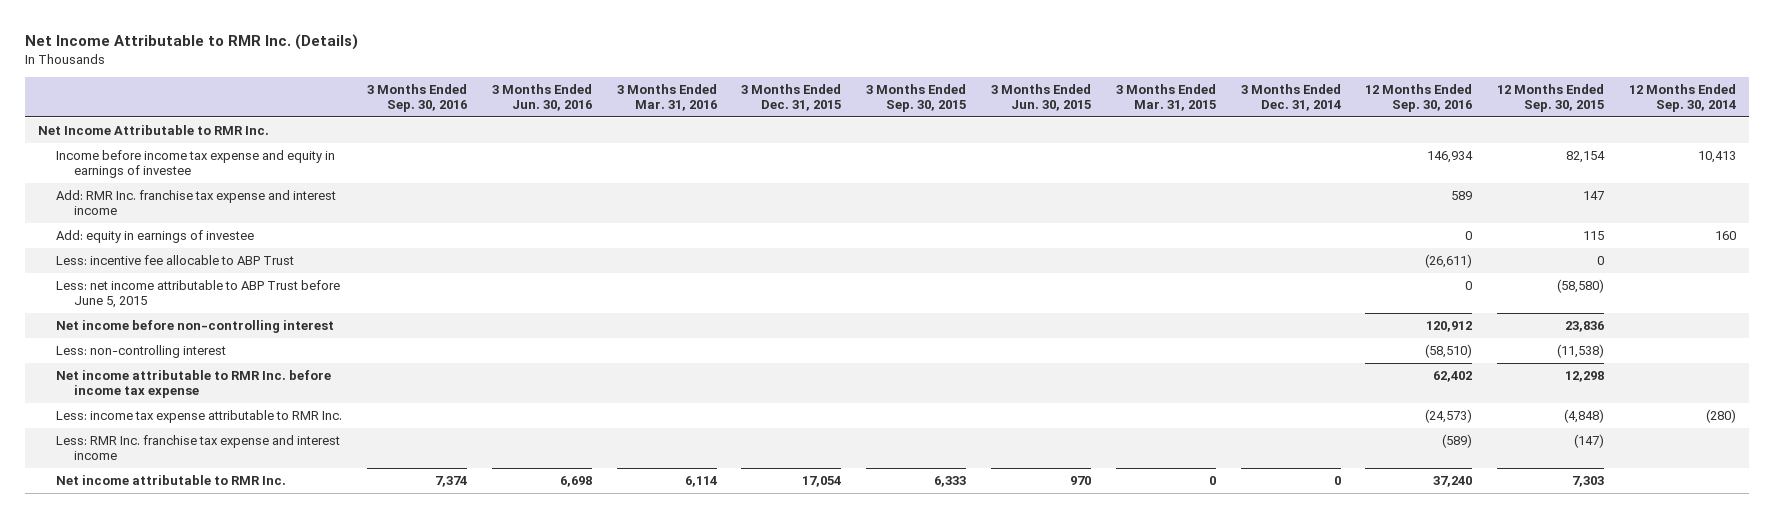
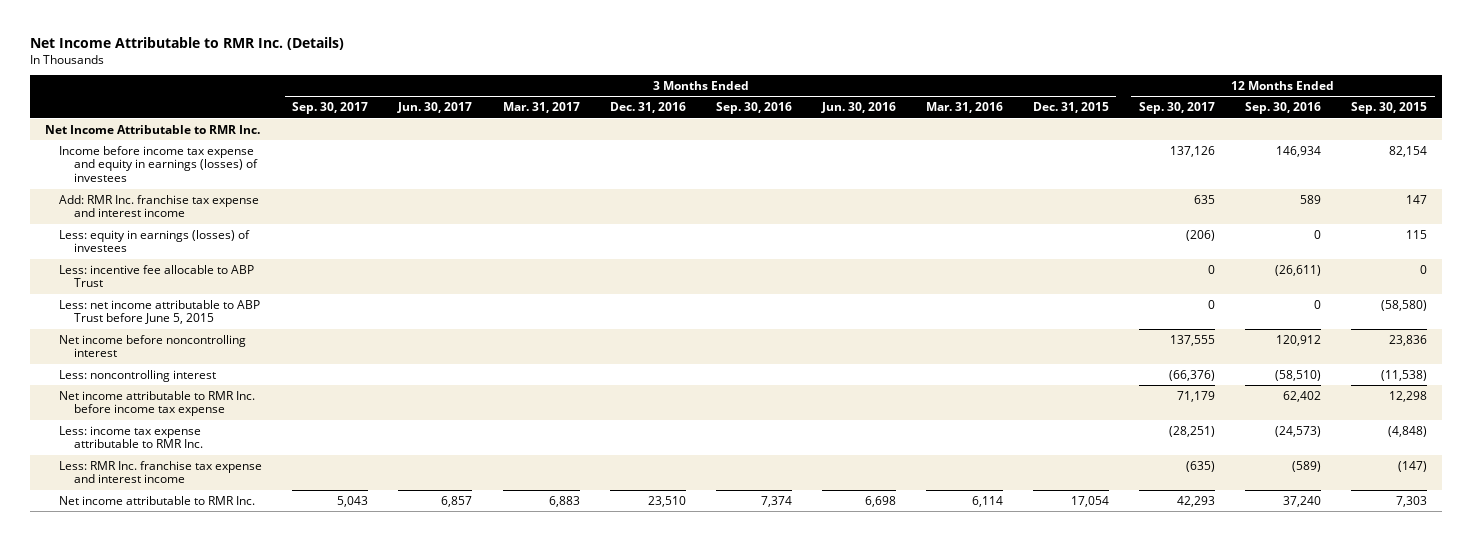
[866,83,967,113] 3 Months Ended Sep. 30, 2015 -> none
[991,83,1092,112] 3 Months Ended Jun. 30, 2015 -> none
[1115,83,1216,112] 3 Months Ended Mar. 31, 2015 -> none
[1240,83,1341,112] 3 Months Ended Dec. 31, 2014 -> none
[1629,83,1737,113] 12 Months Ended Sep. 30, 2014 -> none
none -> [292,102,369,115] Sep. 30, 2017
none -> [397,102,473,114] Jun. 30, 2017
none -> [502,102,580,114] Mar. 31, 2017
none -> [609,102,686,114] Dec. 31, 2016
none -> [1138,102,1215,115] Sep. 30, 2017
[56,150,336,179] Income before income tax expense and equity in earnings of investee -> [59,145,258,183] Income before income tax expense and equity in earnings (losses) of investees
[56,230,255,244] Add: equity in earnings of investee -> [59,229,251,253] Less: equity in earnings (losses) of investees
[56,320,335,334] Net income before non-controlling interest -> [59,334,247,358] Net income before noncontrolling interest
[56,345,227,359] Less: non-controlling interest -> [59,369,217,382] Less: noncontrolling interest

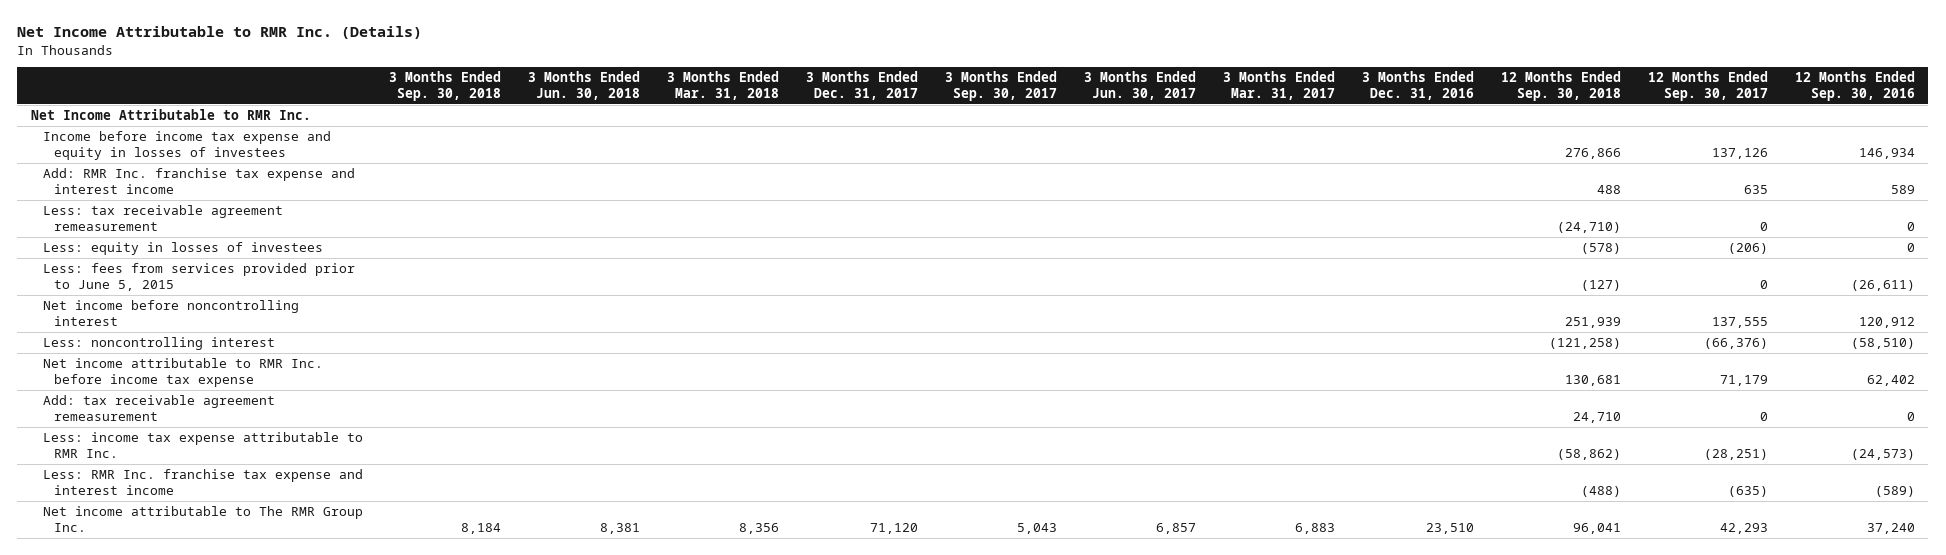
[715,102,792,115] Sep. 30, 2016 -> none
[820,102,896,114] Jun. 30, 2016 -> none
[925,102,1003,114] Mar. 31, 2016 -> none
[1032,102,1109,114] Dec. 31, 2015 -> none
[1351,102,1428,115] Sep. 30, 2015 -> none
none -> [389,71,502,102] 3 Months Ended Sep. 30, 2018
none -> [528,71,641,101] 3 Months Ended Jun. 30, 2018
none -> [667,71,780,101] 3 Months Ended Mar. 31, 2018
none -> [806,71,919,101] 3 Months Ended Dec. 31, 2017
none -> [1500,71,1621,102] 12 Months Ended Sep. 30, 2018
[59,145,258,183] Income before income tax expense and equity in earnings (losses) of investees -> [42,130,331,160] Income before income tax expense and equity in losses of investees
[59,299,261,325] Less: net income attributable to ABP Trust before June 5, 2015 -> none
none -> [42,204,283,231] Less: tax receivable agreement remeasurement
[59,229,251,253] Less: equity in earnings (losses) of investees -> [42,241,323,255] Less: equity in losses of investees
[59,264,255,288] Less: incentive fee allocable to ABP Trust -> [42,262,355,291] Less: fees from services provided prior to June 5, 2015
none -> [42,394,275,421] Add: tax receivable agreement remeasurement
[59,495,256,505] Net income attributable to RMR Inc. -> [42,505,363,532] Net income attributable to The RMR Group Inc.

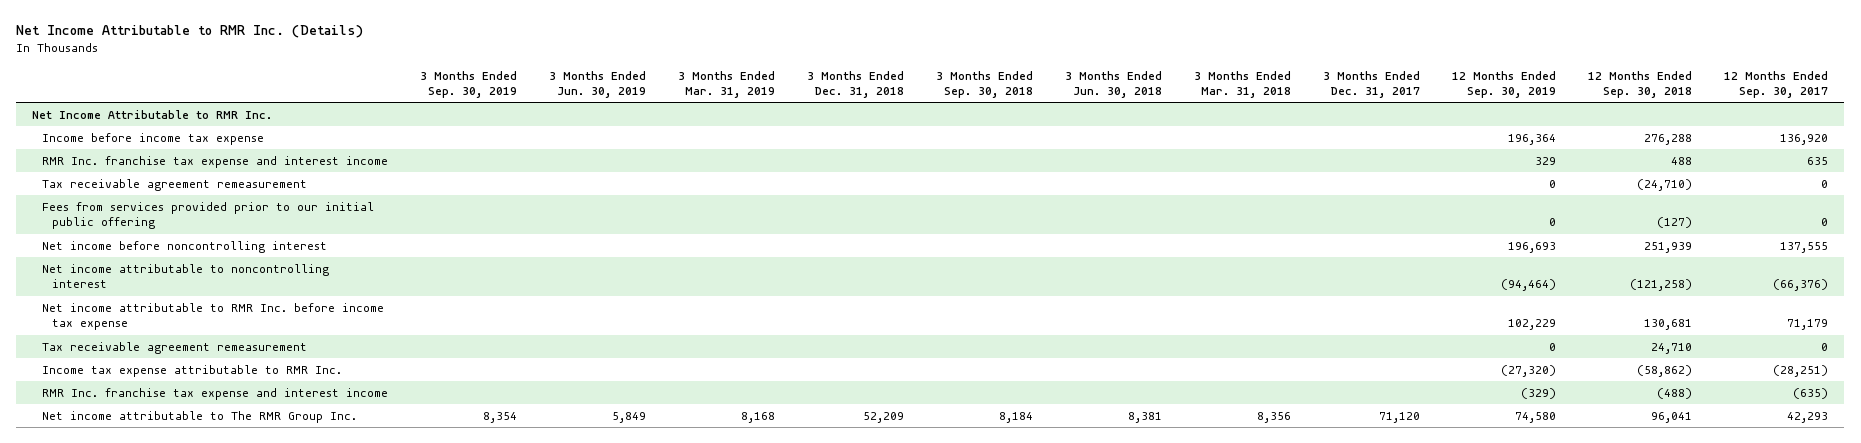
[945,71,1058,102] 3 Months Ended Sep. 30, 2017 -> none
[1084,71,1197,101] 3 Months Ended Jun. 30, 2017 -> none
[1223,71,1336,101] 3 Months Ended Mar. 31, 2017 -> none
[1362,71,1475,101] 3 Months Ended Dec. 31, 2016 -> none
[1794,71,1915,102] 12 Months Ended Sep. 30, 2016 -> none
none -> [420,70,518,98] 3 Months Ended Sep. 30, 2019
none -> [549,70,647,98] 3 Months Ended Jun. 30, 2019
none -> [678,70,776,98] 3 Months Ended Mar. 31, 2019
none -> [807,70,905,98] 3 Months Ended Dec. 31, 2018
none -> [1452,70,1557,98] 12 Months Ended Sep. 30, 2019
[42,241,323,255] Less: equity in losses of investees -> none
[42,130,331,160] Income before income tax expense and equity in losses of investees -> [42,132,265,145] Income before income tax expense
[1564,147,1621,159] 276,866 -> [1644,133,1693,145] 276,288
[1711,147,1768,159] 137,126 -> [1780,133,1829,145] 136,920
[42,167,355,194] Add: RMR Inc. franchise tax expense and interest income -> [42,155,389,168] RMR Inc. franchise tax expense and interest income
[42,204,283,231] Less: tax receivable agreement remeasurement -> [42,178,308,191] Tax receivable agreement remeasurement
[42,262,355,291] Less: fees from services provided prior to June 5, 2015 -> [42,201,375,230] Fees from services provided prior to our initial public offering
[42,336,275,350] Less: noncontrolling interest -> [42,263,330,289] Net income attributable to noncontrolling interest
[42,394,275,421] Add: tax receivable agreement remeasurement -> [42,341,308,354] Tax receivable agreement remeasurement
[42,431,363,458] Less: income tax expense attributable to RMR Inc. -> [42,364,343,377] Income tax expense attributable to RMR Inc.
[42,468,363,495] Less: RMR Inc. franchise tax expense and interest income -> [42,387,389,400] RMR Inc. franchise tax expense and interest income

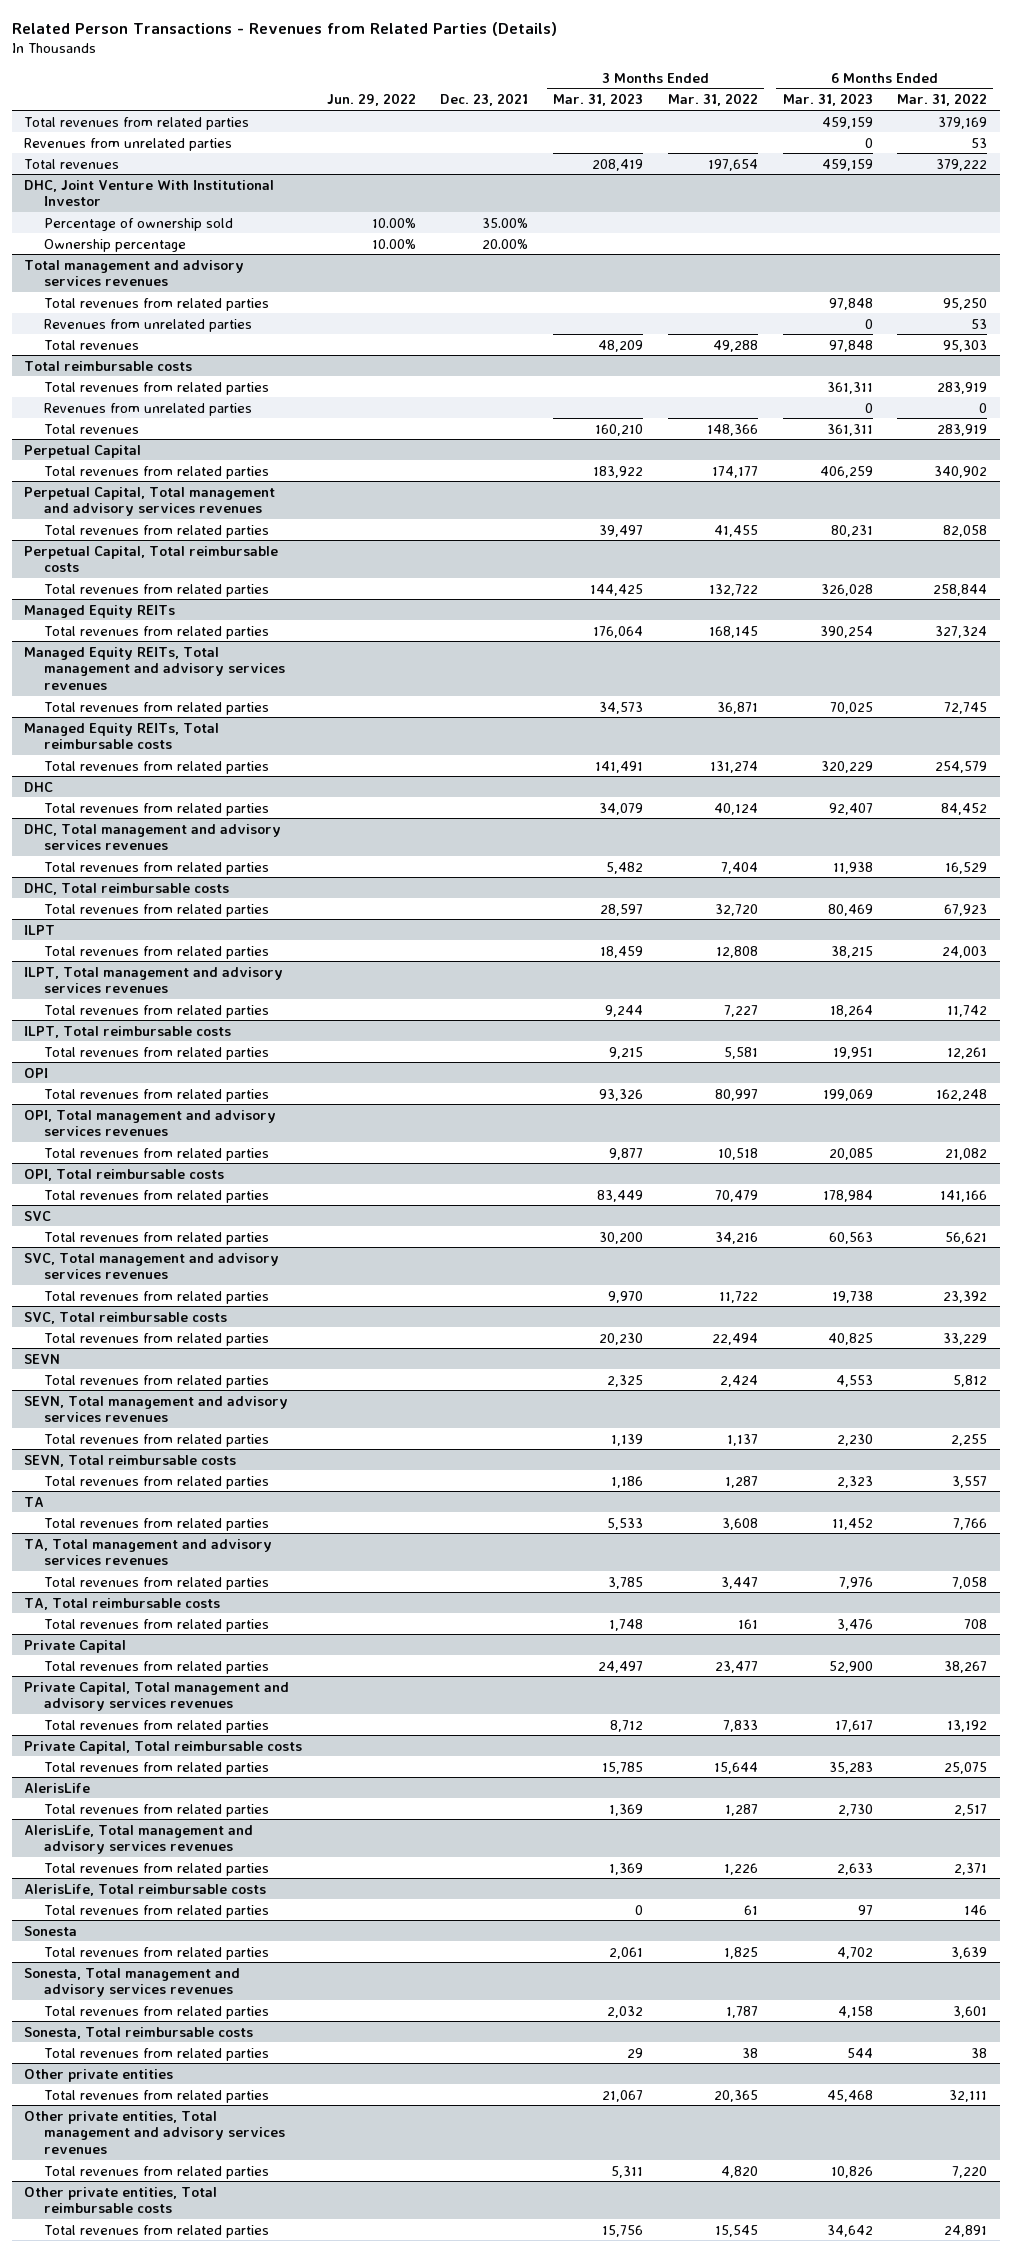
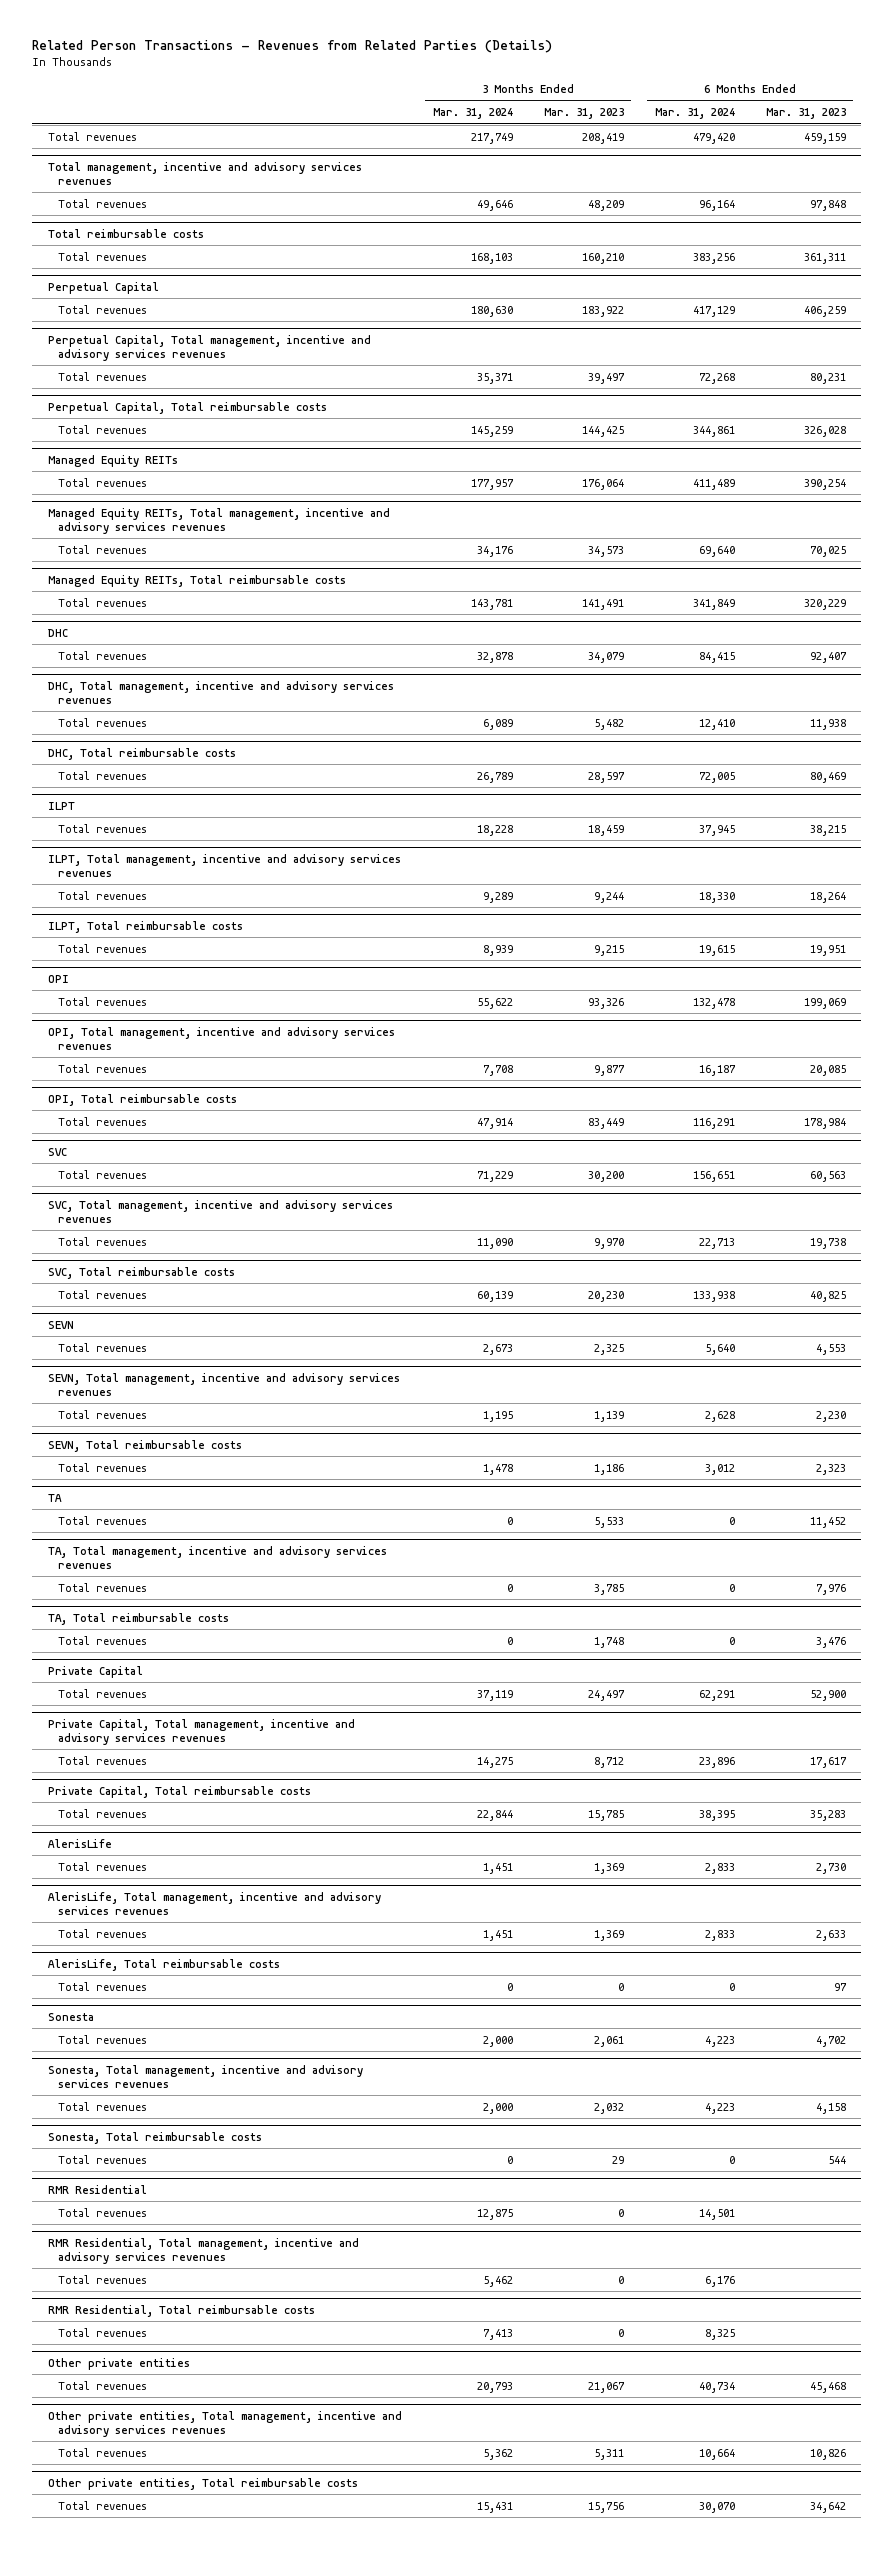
[326,93,416,107] Jun. 29, 2022 -> none
[440,93,529,107] Dec. 23, 2021 -> none
[667,93,758,107] Mar. 31, 2022 -> none
[897,93,988,107] Mar. 31, 2022 -> none
none -> [432,108,513,120] Mar. 31, 2024
none -> [654,108,735,120] Mar. 31, 2024
[24,116,250,130] Total revenues from related parties -> none
[24,137,233,151] Revenues from unrelated parties -> none
[24,179,275,207] DHC, Joint Venture With Institutional Investor -> none
[43,217,233,231] Percentage of ownership sold -> none
[43,238,186,252] Ownership percentage -> none
[43,297,269,311] Total revenues from related parties -> none
[43,318,252,332] Revenues from unrelated parties -> none
[24,259,245,287] Total management and advisory services revenues -> [47,161,362,185] Total management, incentive and advisory services revenues
[43,381,269,395] Total revenues from related parties -> none
[43,402,252,416] Revenues from unrelated parties -> none
[43,465,269,479] Total revenues from related parties -> [58,304,148,314] Total revenues
[24,486,276,517] Perpetual Capital, Total management and advisory services revenues -> [47,334,371,361] Perpetual Capital, Total management, incentive and advisory services revenues
[43,524,269,538] Total revenues from related parties -> [58,371,148,381] Total revenues
[43,583,269,597] Total revenues from related parties -> [58,424,148,434] Total revenues
[43,625,269,639] Total revenues from related parties -> [58,477,148,487] Total revenues
[24,646,285,691] Managed Equity REITs, Total management and advisory services revenues -> [47,507,390,534] Managed Equity REITs, Total management, incentive and advisory services revenues
[43,701,269,715] Total revenues from related parties -> [58,544,148,554] Total revenues
[43,760,269,774] Total revenues from related parties -> [58,597,148,607] Total revenues
[43,802,269,816] Total revenues from related parties -> [58,650,148,660] Total revenues
[24,823,282,851] DHC, Total management and advisory services revenues -> [47,680,394,704] DHC, Total management, incentive and advisory services revenues
[43,861,269,875] Total revenues from related parties -> [58,717,148,727] Total revenues
[43,903,269,917] Total revenues from related parties -> [58,770,148,780] Total revenues
[43,945,269,959] Total revenues from related parties -> [58,823,148,833] Total revenues
[24,966,284,994] ILPT, Total management and advisory services revenues -> [47,853,401,877] ILPT, Total management, incentive and advisory services revenues
[43,1004,269,1018] Total revenues from related parties -> [58,890,148,900] Total revenues
[43,1046,269,1060] Total revenues from related parties -> [58,943,148,953] Total revenues
[43,1088,269,1102] Total revenues from related parties -> [58,996,148,1006] Total revenues
[24,1109,277,1137] OPI, Total management and advisory services revenues -> [47,1026,395,1050] OPI, Total management, incentive and advisory services revenues
[43,1147,269,1161] Total revenues from related parties -> [58,1063,148,1073] Total revenues
[43,1189,269,1203] Total revenues from related parties -> [58,1116,148,1126] Total revenues
[43,1231,269,1245] Total revenues from related parties -> [58,1169,148,1179] Total revenues
[24,1252,280,1280] SVC, Total management and advisory services revenues -> [47,1199,393,1223] SVC, Total management, incentive and advisory services revenues
[43,1290,269,1304] Total revenues from related parties -> [58,1236,148,1246] Total revenues
[43,1332,269,1346] Total revenues from related parties -> [58,1289,148,1299] Total revenues
[43,1374,269,1388] Total revenues from related parties -> [58,1342,148,1352] Total revenues
[24,1395,289,1423] SEVN, Total management and advisory services revenues -> [47,1372,400,1396] SEVN, Total management, incentive and advisory services revenues
[43,1433,269,1447] Total revenues from related parties -> [58,1409,148,1419] Total revenues
[43,1475,269,1489] Total revenues from related parties -> [58,1462,148,1472] Total revenues
[43,1517,269,1531] Total revenues from related parties -> [58,1515,148,1525] Total revenues
[24,1538,273,1566] TA, Total management and advisory services revenues -> [47,1545,387,1569] TA, Total management, incentive and advisory services revenues
[43,1576,269,1590] Total revenues from related parties -> [58,1582,148,1592] Total revenues
[43,1618,269,1632] Total revenues from related parties -> [58,1635,148,1645] Total revenues
[43,1660,269,1674] Total revenues from related parties -> [58,1688,148,1698] Total revenues
[24,1681,290,1712] Private Capital, Total management and advisory services revenues -> [47,1718,355,1745] Private Capital, Total management, incentive and advisory services revenues
[43,1719,269,1733] Total revenues from related parties -> [58,1755,148,1765] Total revenues
[43,1761,269,1775] Total revenues from related parties -> [58,1808,148,1818] Total revenues
[43,1803,269,1817] Total revenues from related parties -> [58,1861,148,1871] Total revenues
[24,1824,254,1855] AlerisLife, Total management and advisory services revenues -> [47,1891,381,1915] AlerisLife, Total management, incentive and advisory services revenues
[43,1862,269,1876] Total revenues from related parties -> [58,1928,148,1938] Total revenues
[43,1904,269,1918] Total revenues from related parties -> none
none -> [58,1981,148,1991] Total revenues
[43,1946,269,1960] Total revenues from related parties -> [58,2034,148,2044] Total revenues
[24,1967,241,1998] Sonesta, Total management and advisory services revenues -> [47,2064,363,2088] Sonesta, Total management, incentive and advisory services revenues
[43,2005,269,2019] Total revenues from related parties -> [58,2101,148,2111] Total revenues
[43,2047,269,2061] Total revenues from related parties -> [58,2154,148,2164] Total revenues
none -> [47,2184,147,2194] RMR Residential
none -> [58,2207,148,2217] Total revenues
none -> [47,2237,359,2264] RMR Residential, Total management, incentive and advisory services revenues
none -> [58,2274,148,2284] Total revenues
none -> [47,2304,315,2317] RMR Residential, Total reimbursable costs
none -> [58,2327,148,2337] Total revenues
[43,2089,269,2103] Total revenues from related parties -> [58,2380,148,2390] Total revenues
[24,2110,285,2155] Other private entities, Total management and advisory services revenues -> [47,2410,402,2437] Other private entities, Total management, incentive and advisory services revenues
[43,2165,269,2179] Total revenues from related parties -> [58,2447,148,2457] Total revenues
[43,2224,269,2238] Total revenues from related parties -> [58,2500,148,2510] Total revenues

